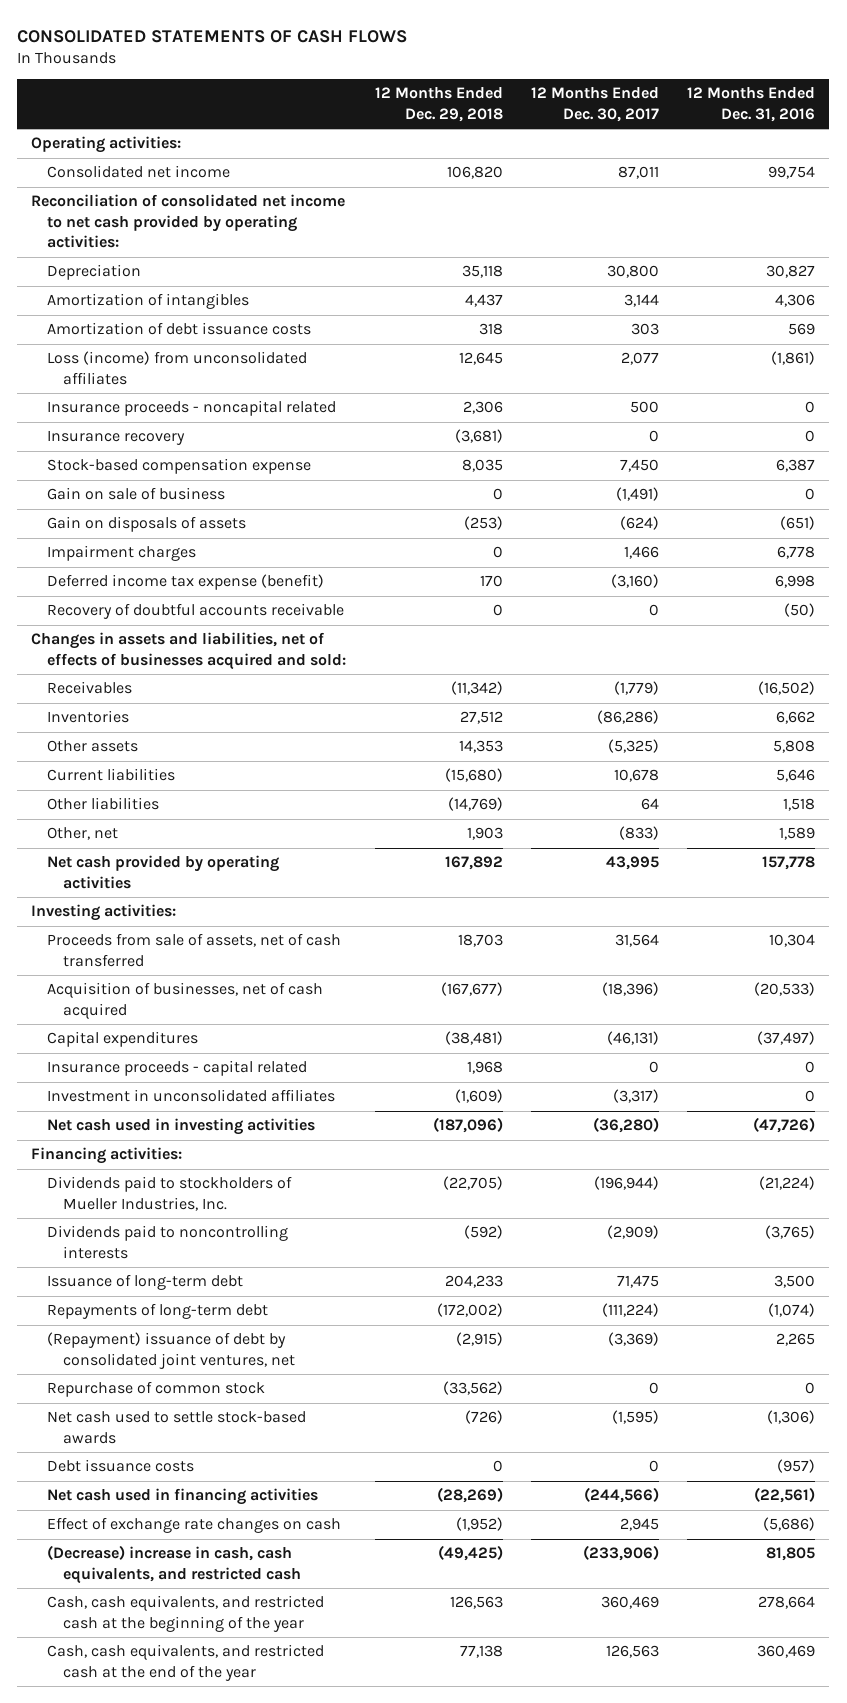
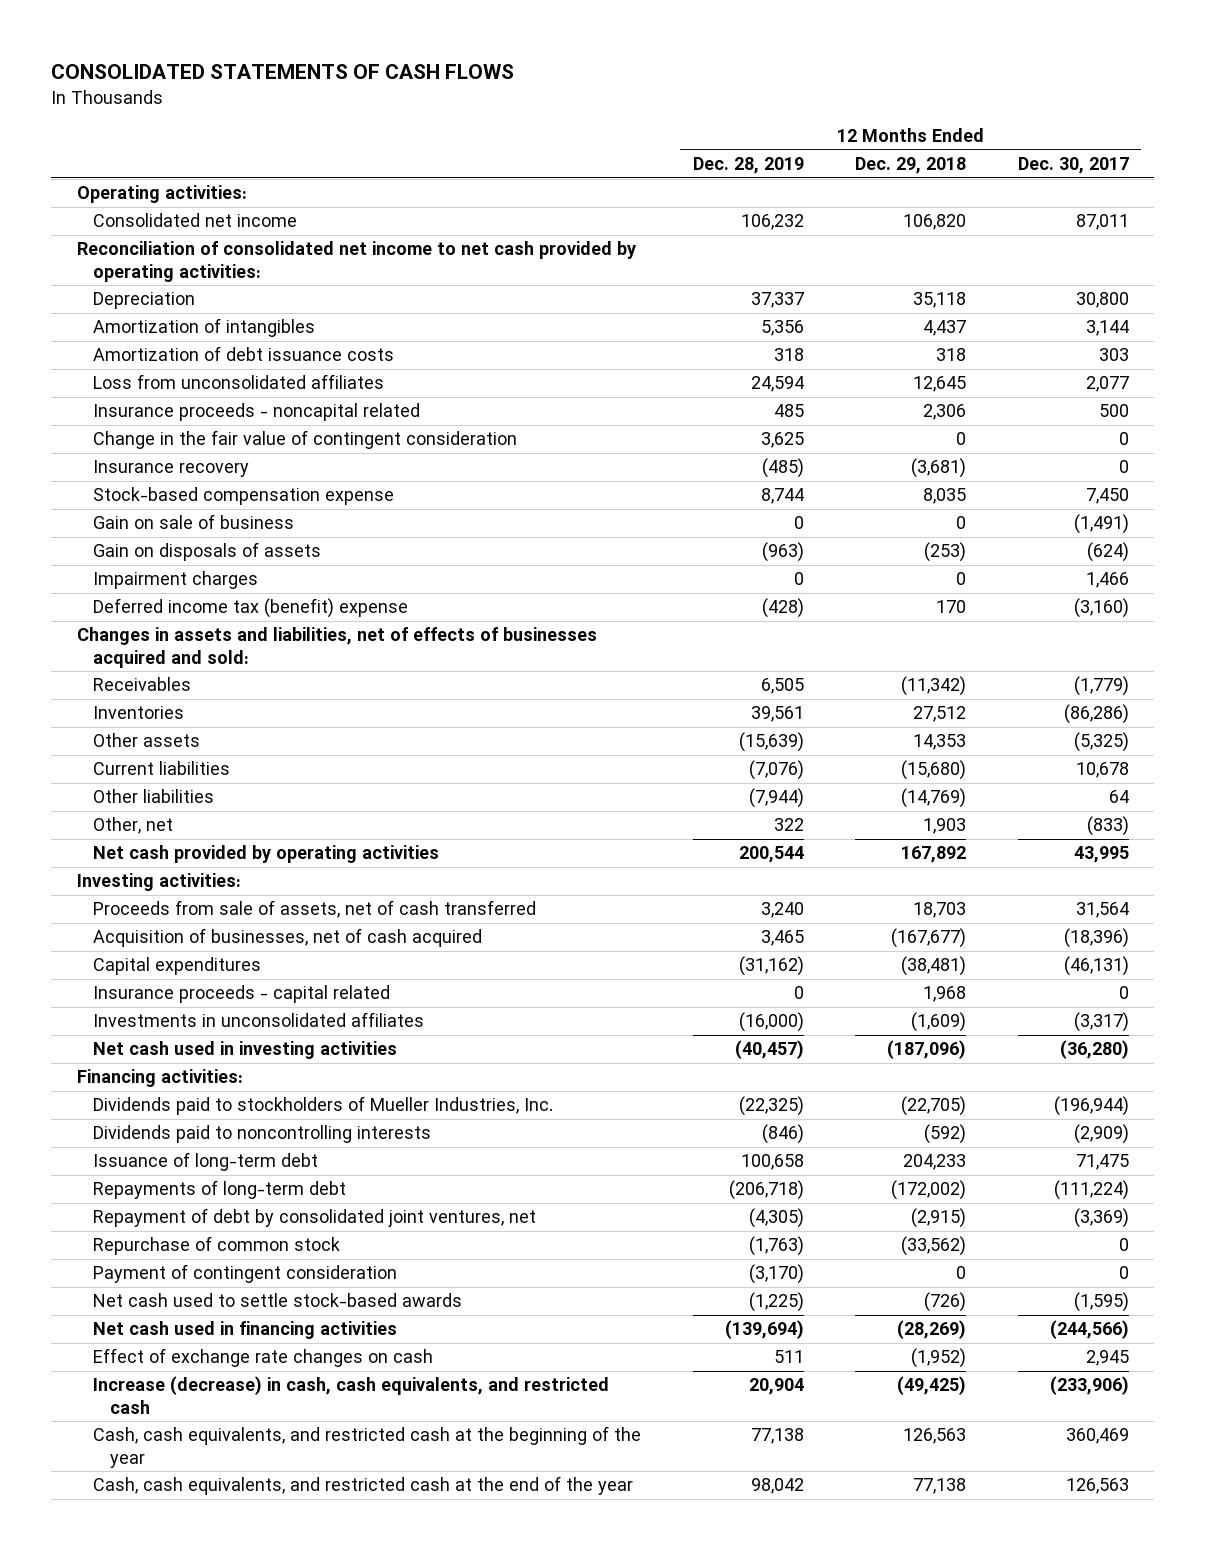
[687,87,816,122] 12 Months Ended Dec. 31, 2016 -> none
none -> [692,157,804,175] Dec. 28, 2019
[47,351,308,385] Loss (income) from unconsolidated affiliates -> [93,374,385,390] Loss from unconsolidated affiliates
none -> [93,430,518,450] Change in the fair value of contingent consideration
[47,603,345,620] Recovery of doubtful accounts receivable -> none
[47,574,325,591] Deferred income tax expense (benefit) -> [93,598,409,619] Deferred income tax (benefit) expense
[47,1089,336,1103] Investment in unconsolidated affiliates -> [93,1012,425,1028] Investments in unconsolidated affiliates
[47,1332,296,1369] (Repayment) issuance of debt by consolidated joint ventures, net -> [93,1208,537,1228] Repayment of debt by consolidated joint ventures, net
none -> [93,1264,398,1284] Payment of contingent consideration
[47,1459,195,1473] Debt issuance costs -> none
[47,1545,302,1584] (Decrease) increase in cash, cash equivalents, and restricted cash -> [93,1376,610,1414] Increase (decrease) in cash, cash equivalents, and restricted cash

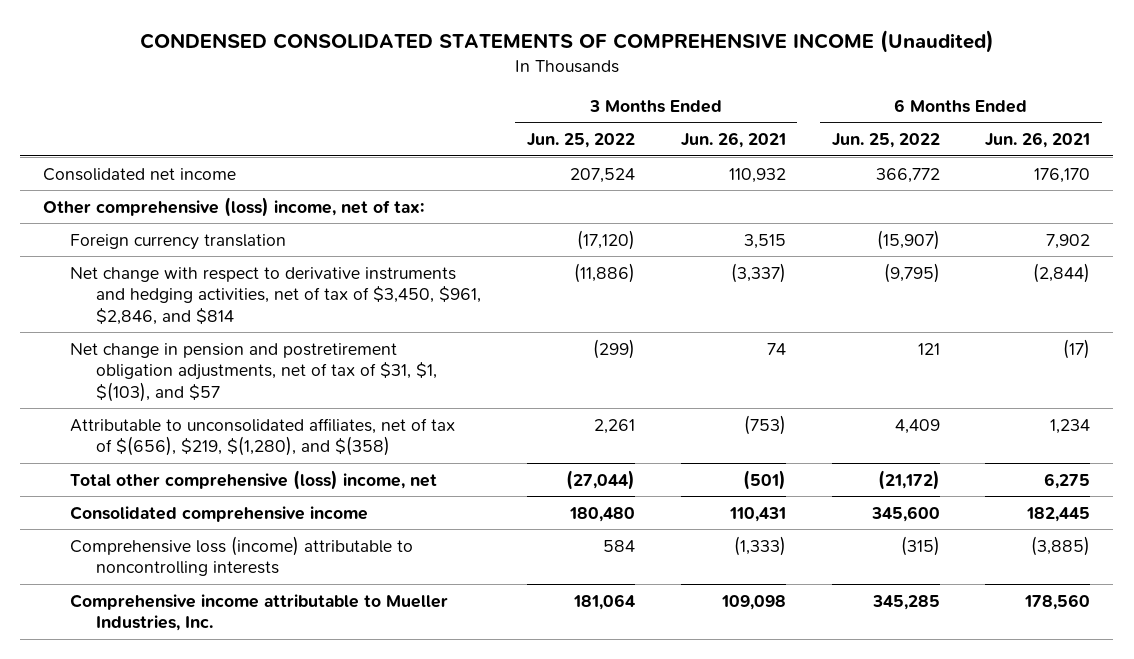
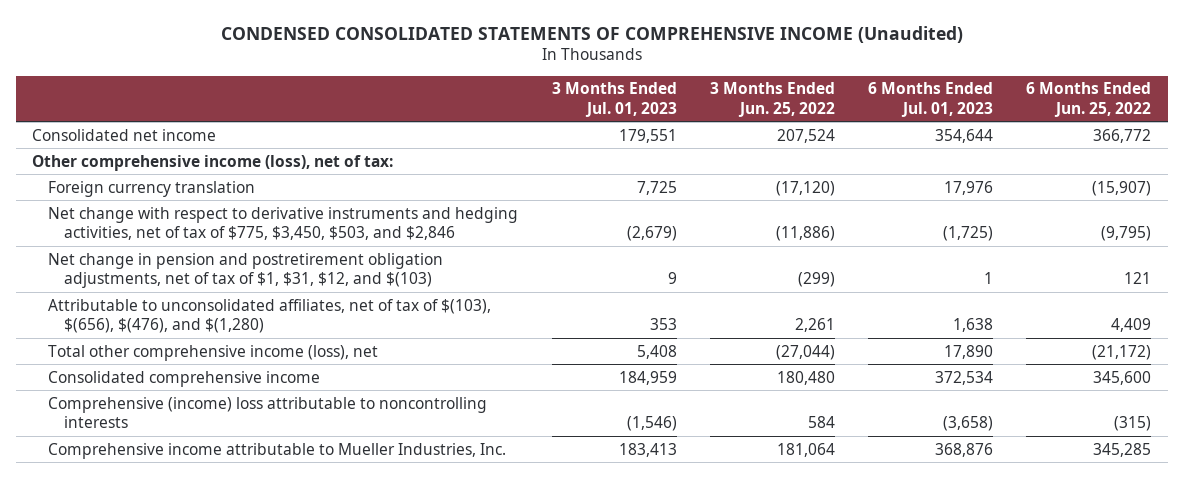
[680,132,786,149] Jun. 26, 2021 -> none
[985,132,1091,149] Jun. 26, 2021 -> none
none -> [551,82,677,117] 3 Months Ended Jul. 01, 2023
none -> [868,82,994,117] 6 Months Ended Jul. 01, 2023
[43,196,425,217] Other comprehensive (loss) income, net of tax: -> [32,154,394,171] Other comprehensive income (loss), net of tax:
[69,266,481,325] Net change with respect to derivative instruments and hedging activities, net of tax of $3,450, $961, $2,846, and $814 -> [48,206,519,241] Net change with respect to derivative instruments and hedging activities, net of tax of $775, $3,450, $503, and $2,846
[69,342,437,402] Net change in pension and postretirement obligation adjustments, net of tax of $31, $1, $(103), and $57 -> [48,252,444,289] Net change in pension and postretirement obligation adjustments, net of tax of $1, $31, $12, and $(103)
[69,417,455,457] Attributable to unconsolidated affiliates, net of tax of $(656), $219, $(1,280), and $(358) -> [48,298,492,334] Attributable to unconsolidated affiliates, net of tax of $(103), $(656), $(476), and $(1,280)
[69,469,437,490] Total other comprehensive (loss) income, net -> [48,344,379,361] Total other comprehensive income (loss), net
[69,535,413,577] Comprehensive loss (income) attributable to noncontrolling interests -> [48,396,488,429] Comprehensive (income) loss attributable to noncontrolling interests

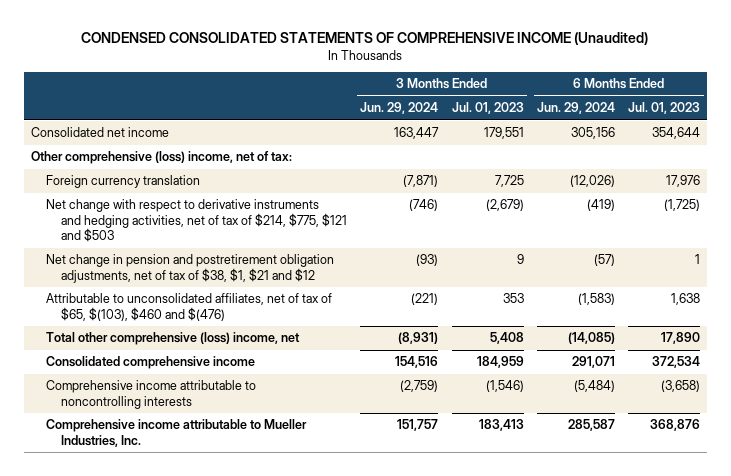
[709,82,835,117] 3 Months Ended Jun. 25, 2022 -> none
[1026,82,1152,117] 6 Months Ended Jun. 25, 2022 -> none
none -> [360,102,439,115] Jun. 29, 2024
none -> [536,102,615,115] Jun. 29, 2024
[32,154,394,171] Other comprehensive income (loss), net of tax: -> [30,151,292,165] Other comprehensive (loss) income, net of tax:
[48,206,519,241] Net change with respect to derivative instruments and hedging activities, net of tax of $775, $3,450, $503, and $2,846 -> [45,199,347,243] Net change with respect to derivative instruments and hedging activities, net of tax of $214, $775, $121 and $503
[48,252,444,289] Net change in pension and postretirement obligation adjustments, net of tax of $1, $31, $12, and $(103) -> [45,254,334,283] Net change in pension and postretirement obligation adjustments, net of tax of $38, $1, $21 and $12
[48,298,492,334] Attributable to unconsolidated affiliates, net of tax of $(103), $(656), $(476), and $(1,280) -> [45,293,332,321] Attributable to unconsolidated affiliates, net of tax of $65, $(103), $460 and $(476)
[48,344,379,361] Total other comprehensive income (loss), net -> [45,332,300,346] Total other comprehensive (loss) income, net
[48,396,488,429] Comprehensive (income) loss attributable to noncontrolling interests -> [45,380,256,409] Comprehensive income attributable to noncontrolling interests

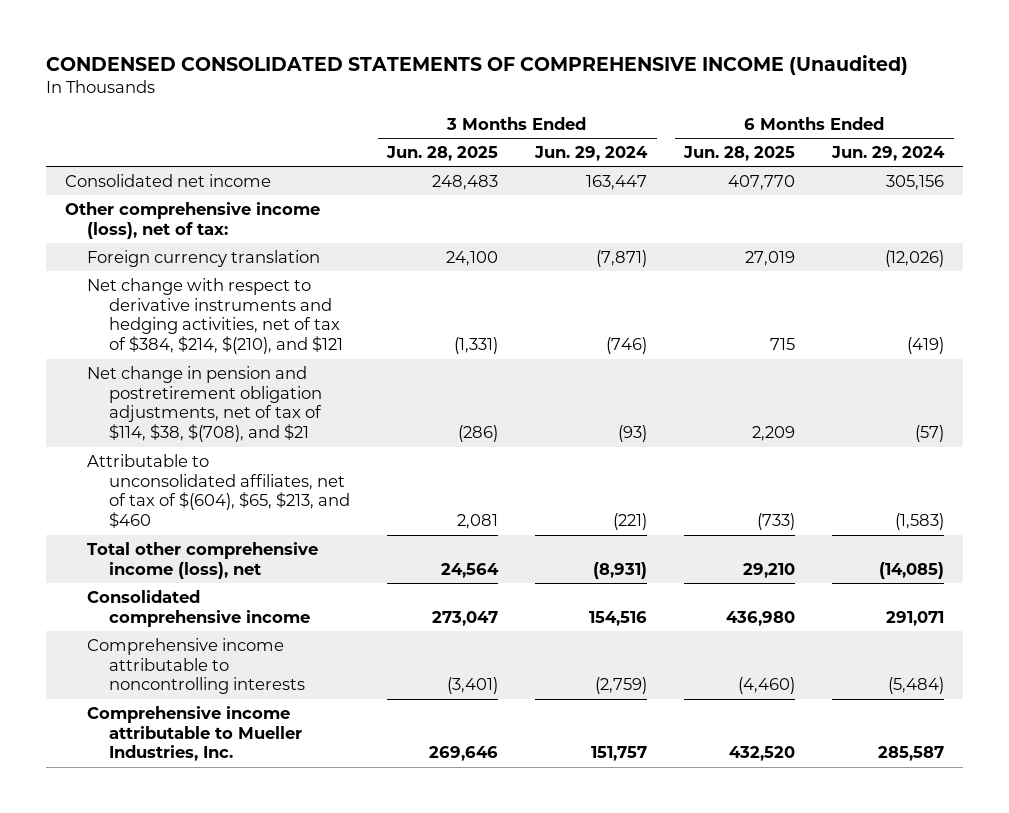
[451,102,524,115] Jul. 01, 2023 -> none
[628,102,701,115] Jul. 01, 2023 -> none
none -> [386,145,499,161] Jun. 28, 2025
none -> [683,145,796,161] Jun. 28, 2025
[30,151,292,165] Other comprehensive (loss) income, net of tax: -> [64,201,320,239] Other comprehensive income (loss), net of tax:
[45,199,347,243] Net change with respect to derivative instruments and hedging activities, net of tax of $214, $775, $121 and $503 -> [86,277,344,355] Net change with respect to derivative instruments and hedging activities, net of tax of $384, $214, $(210), and $121
[45,254,334,283] Net change in pension and postretirement obligation adjustments, net of tax of $38, $1, $21 and $12 -> [86,365,323,443] Net change in pension and postretirement obligation adjustments, net of tax of $114, $38, $(708), and $21
[45,293,332,321] Attributable to unconsolidated affiliates, net of tax of $65, $(103), $460 and $(476) -> [86,453,351,529] Attributable to unconsolidated affiliates, net of tax of $(604), $65, $213, and $460
[45,332,300,346] Total other comprehensive (loss) income, net -> [86,541,318,579] Total other comprehensive income (loss), net

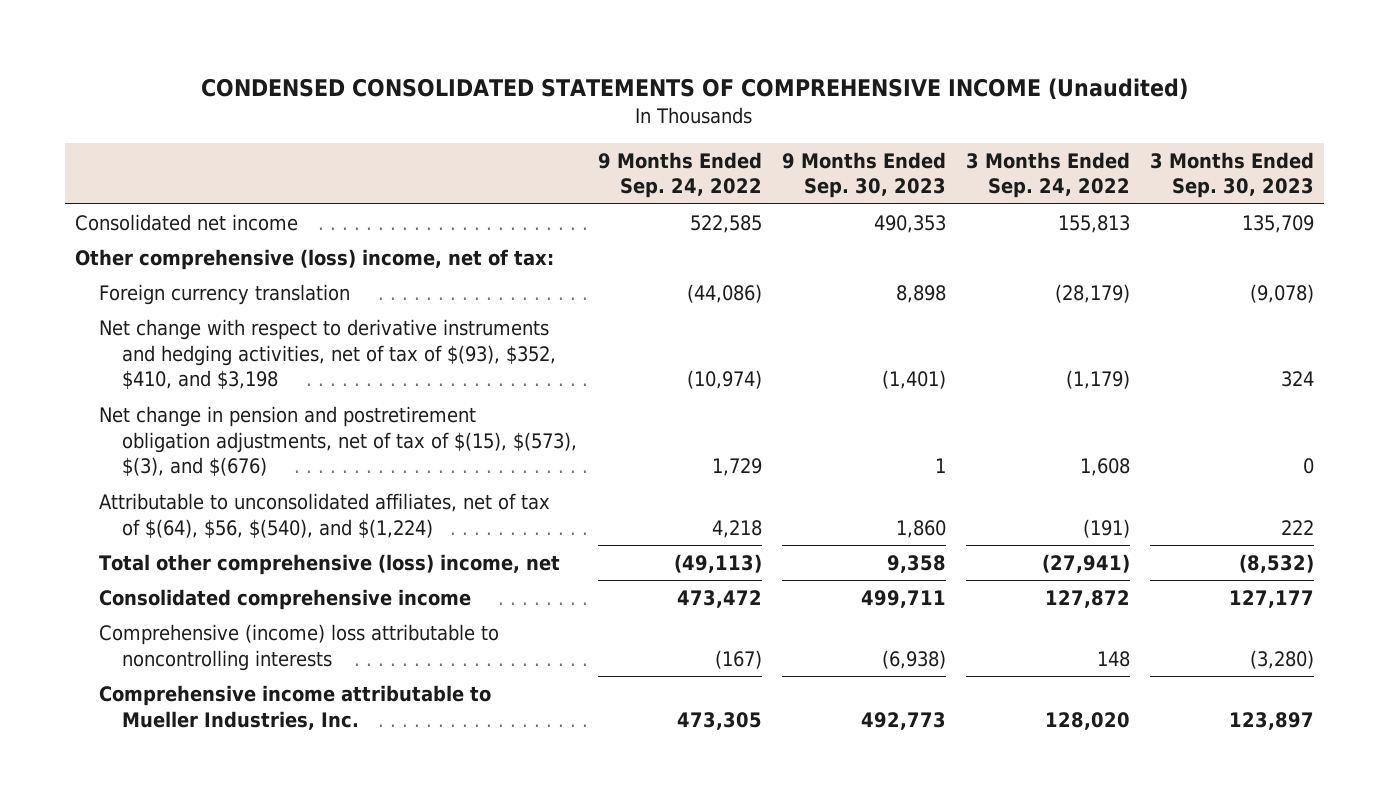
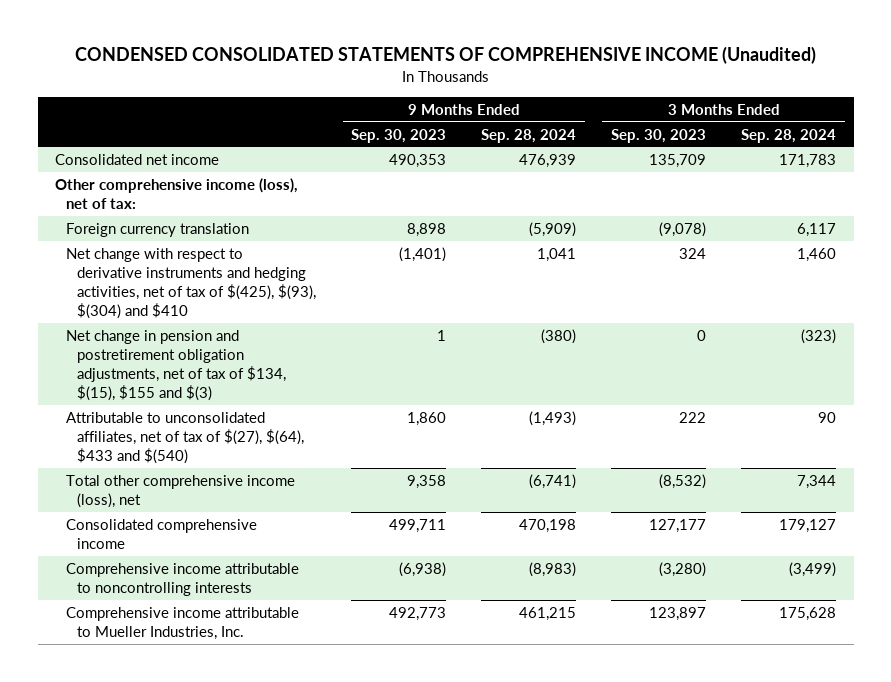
[597,151,762,199] 9 Months Ended Sep. 24, 2022 -> none
[965,151,1130,199] 3 Months Ended Sep. 24, 2022 -> none
none -> [481,128,577,143] Sep. 28, 2024
none -> [741,128,837,143] Sep. 28, 2024
[75,248,555,270] Other comprehensive (loss) income, net of tax: -> [55,177,299,209] Other comprehensive income (loss), net of tax:
[98,318,557,390] Net change with respect to derivative instruments and hedging activities, net of tax of $(93), $352, $410, and $3,198 -> [66,247,317,319] Net change with respect to derivative instruments and hedging activities, net of tax of $(425), $(93), $(304) and $410
[98,405,578,477] Net change in pension and postretirement obligation adjustments, net of tax of $(15), $(573), $(3), and $(676) -> [66,329,287,401] Net change in pension and postretirement obligation adjustments, net of tax of $134, $(15), $155 and $(3)
[98,492,550,538] Attributable to unconsolidated affiliates, net of tax of $(64), $56, $(540), and $(1,224) -> [66,411,305,464] Attributable to unconsolidated affiliates, net of tax of $(27), $(64), $433 and $(540)
[98,553,560,575] Total other comprehensive (loss) income, net -> [66,474,296,508] Total other comprehensive income (loss), net
[98,623,499,671] Comprehensive (income) loss attributable to noncontrolling interests -> [66,562,300,596] Comprehensive income attributable to noncontrolling interests

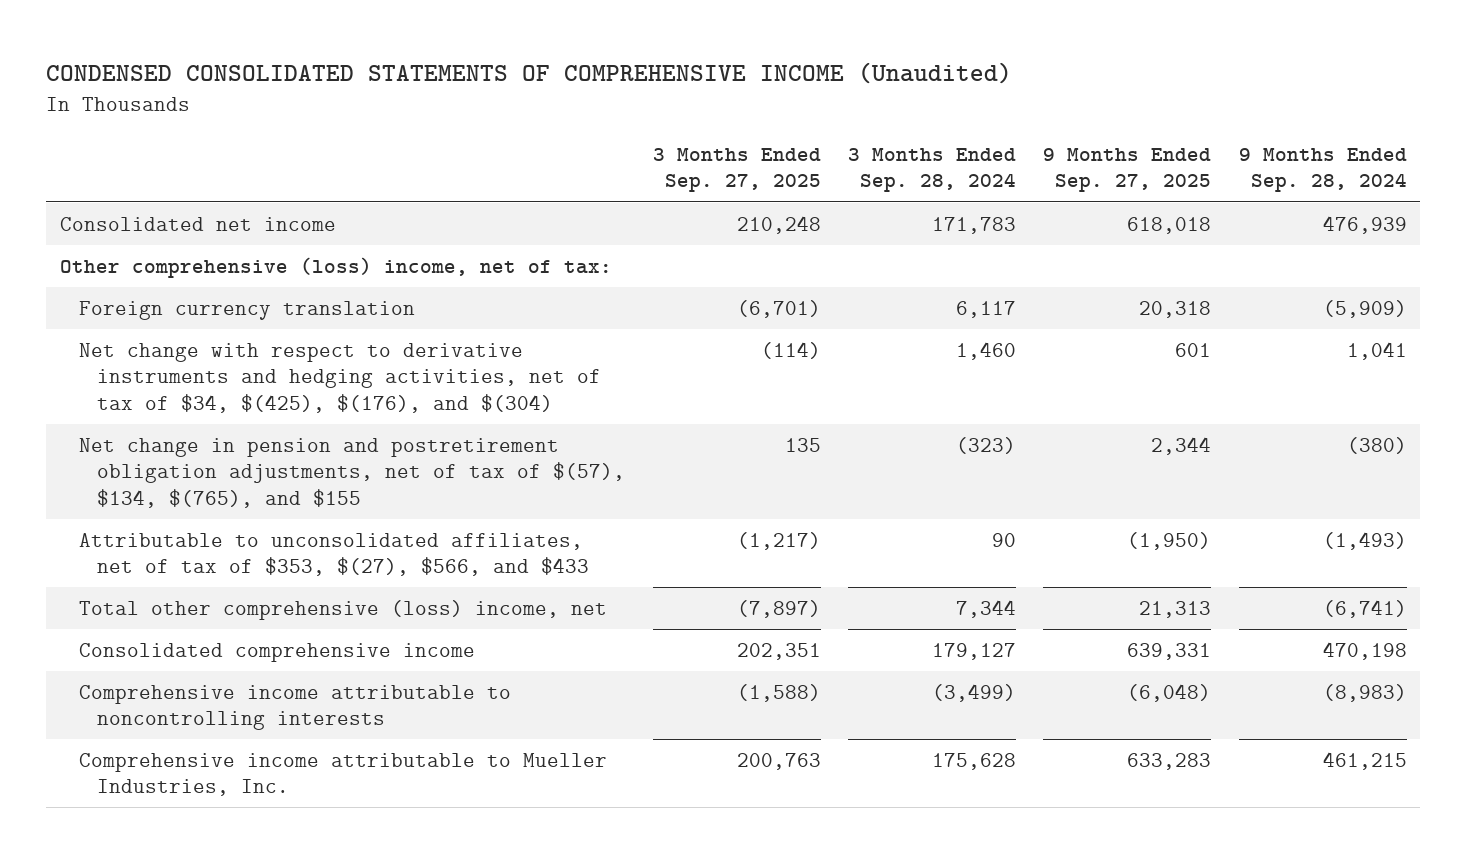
[351,128,447,143] Sep. 30, 2023 -> none
[611,128,707,143] Sep. 30, 2023 -> none
none -> [652,147,821,193] 3 Months Ended Sep. 27, 2025
none -> [1043,147,1212,193] 9 Months Ended Sep. 27, 2025
[55,177,299,209] Other comprehensive income (loss), net of tax: -> [60,256,613,278] Other comprehensive (loss) income, net of tax:
[66,247,317,319] Net change with respect to derivative instruments and hedging activities, net of tax of $(425), $(93), $(304) and $410 -> [78,342,602,413] Net change with respect to derivative instruments and hedging activities, net of tax of $34, $(425), $(176), and $(304)
[66,329,287,401] Net change in pension and postretirement obligation adjustments, net of tax of $134, $(15), $155 and $(3) -> [78,437,626,508] Net change in pension and postretirement obligation adjustments, net of tax of $(57), $134, $(765), and $155
[66,411,305,464] Attributable to unconsolidated affiliates, net of tax of $(27), $(64), $433 and $(540) -> [78,532,590,577] Attributable to unconsolidated affiliates, net of tax of $353, $(27), $566, and $433
[66,474,296,508] Total other comprehensive income (loss), net -> [78,599,607,620] Total other comprehensive (loss) income, net

